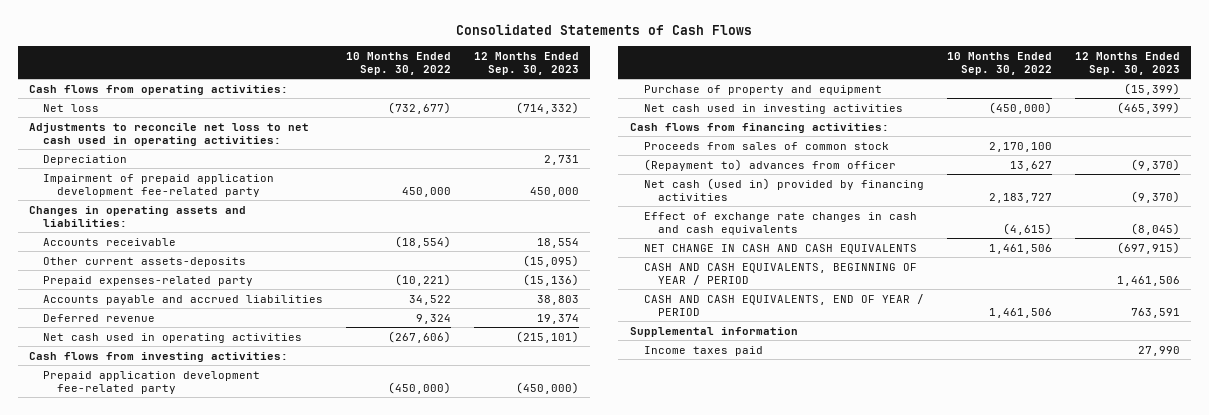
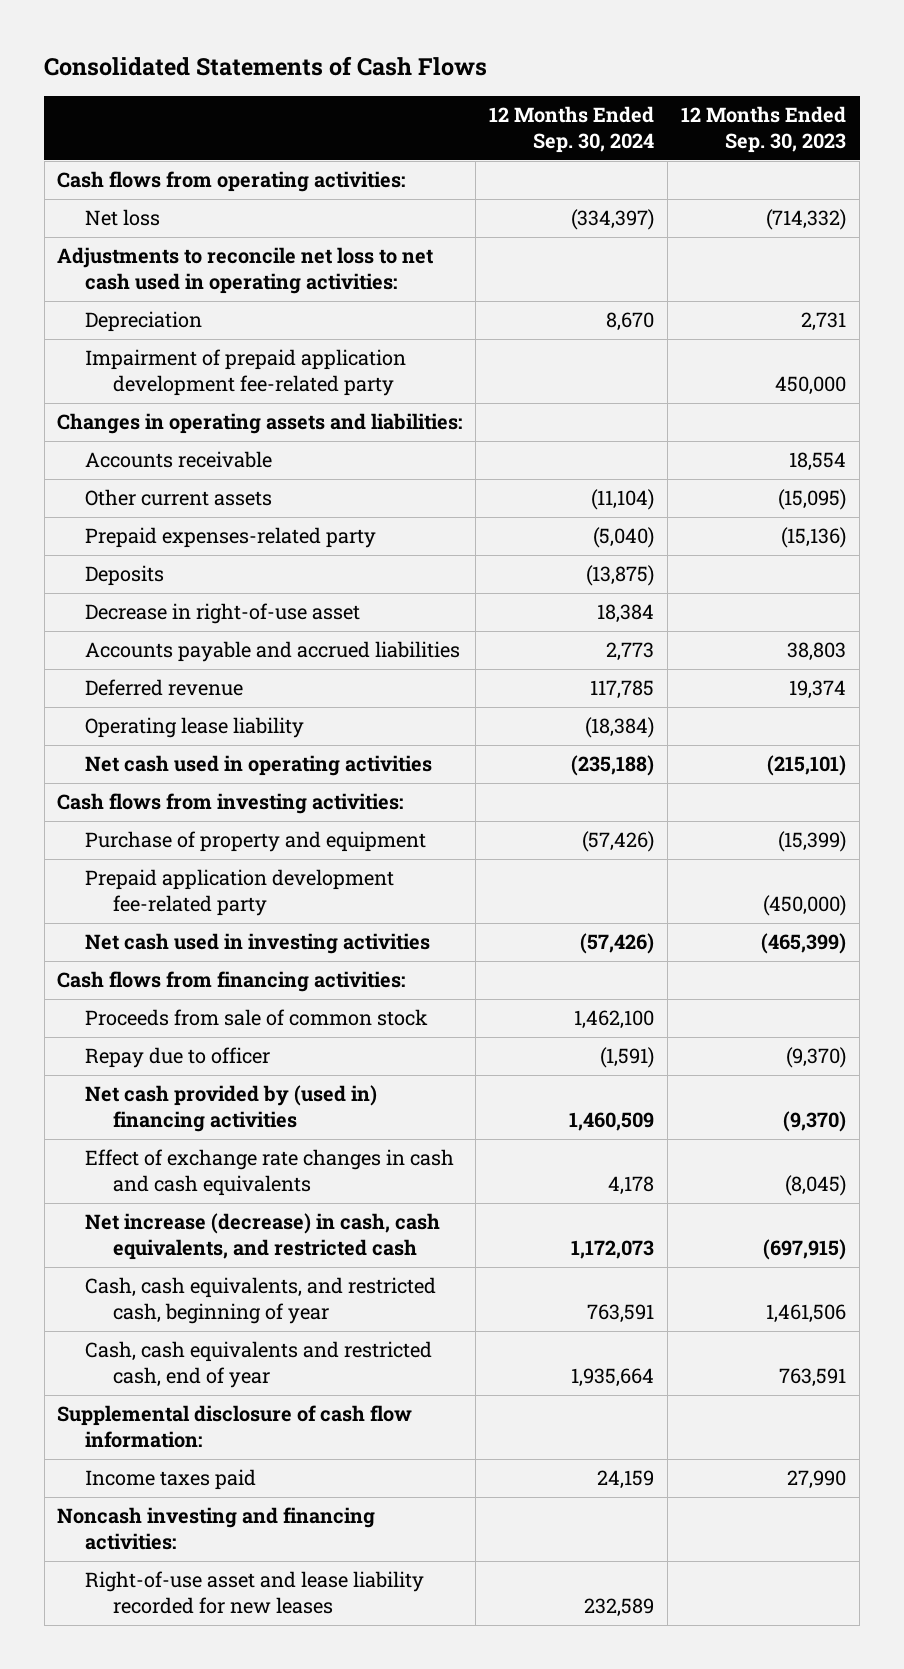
[346,51,452,75] 10 Months Ended Sep. 30, 2022 -> none
none -> [489,105,655,154] 12 Months Ended Sep. 30, 2024
[43,256,247,267] Other current assets-deposits -> [85,489,273,507] Other current assets
none -> [85,565,165,587] Deposits
none -> [85,603,361,625] Decrease in right-of-use asset
none -> [85,717,305,739] Operating lease liability
[43,370,261,394] Prepaid application development fee-related party -> [85,869,395,917] Prepaid application development fee-related party
[644,141,890,150] Proceeds from sales of common stock -> [85,1009,429,1027] Proceeds from sale of common stock
[644,158,897,171] (Repayment to) advances from officer -> [85,1047,271,1069] Repay due to officer
[644,177,925,201] Net cash (used in) provided by financing activities -> [85,1085,378,1133] Net cash provided by (used in) financing activities
[644,243,918,254] NET CHANGE IN CASH AND CASH EQUIVALENTS -> [85,1213,441,1261] Net increase (decrease) in cash, cash equivalents, and restricted cash
[644,262,918,285] CASH AND CASH EQUIVALENTS, BEGINNING OF YEAR / PERIOD -> [85,1277,437,1325] Cash, cash equivalents, and restricted cash, beginning of year
[644,293,925,316] CASH AND CASH EQUIVALENTS, END OF YEAR / PERIOD -> [85,1341,433,1389] Cash, cash equivalents and restricted cash, end of year
[629,326,798,337] Supplemental information -> [57,1405,413,1449] Supplemental disclosure of cash flow information:
none -> [57,1507,376,1551] Noncash investing and financing activities:
none -> [85,1571,425,1615] Right-of-use asset and lease liability recorded for new leases

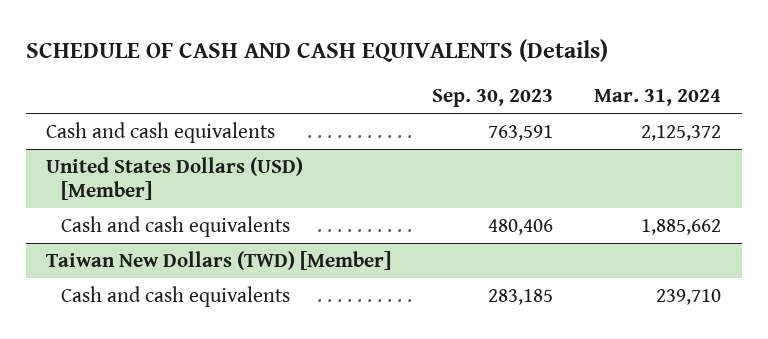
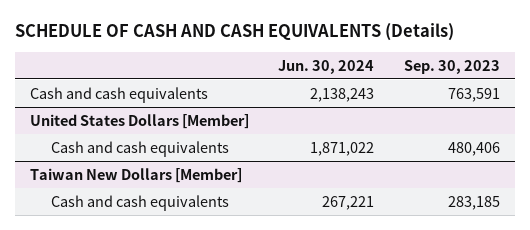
[594,89,722,107] Mar. 31, 2024 -> none
none -> [278,59,375,74] Jun. 30, 2024
[46,156,304,201] United States Dollars (USD) [Member] -> [29,113,249,129] United States Dollars [Member]
[46,250,392,270] Taiwan New Dollars (TWD) [Member] -> [29,167,242,183] Taiwan New Dollars [Member]

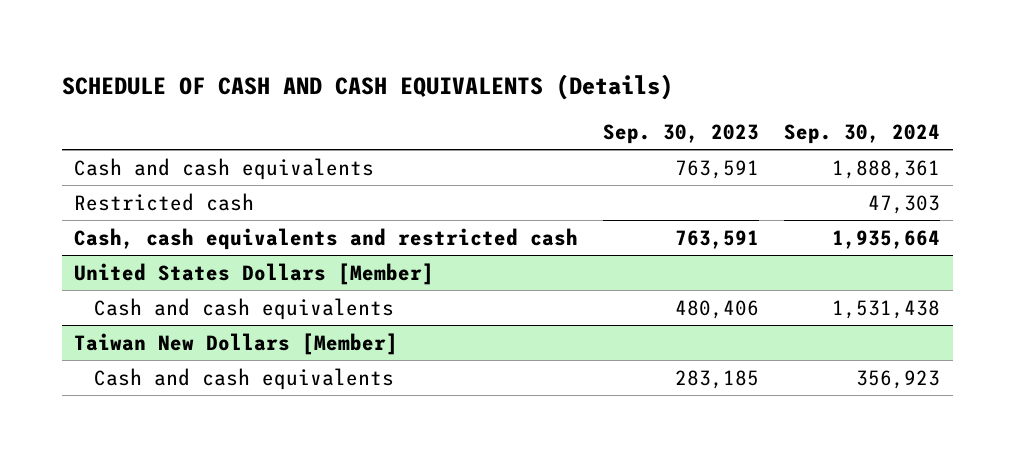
[278,59,375,74] Jun. 30, 2024 -> none
none -> [784,123,941,144] Sep. 30, 2024
none -> [74,192,255,211] Restricted cash
none -> [74,227,579,250] Cash, cash equivalents and restricted cash

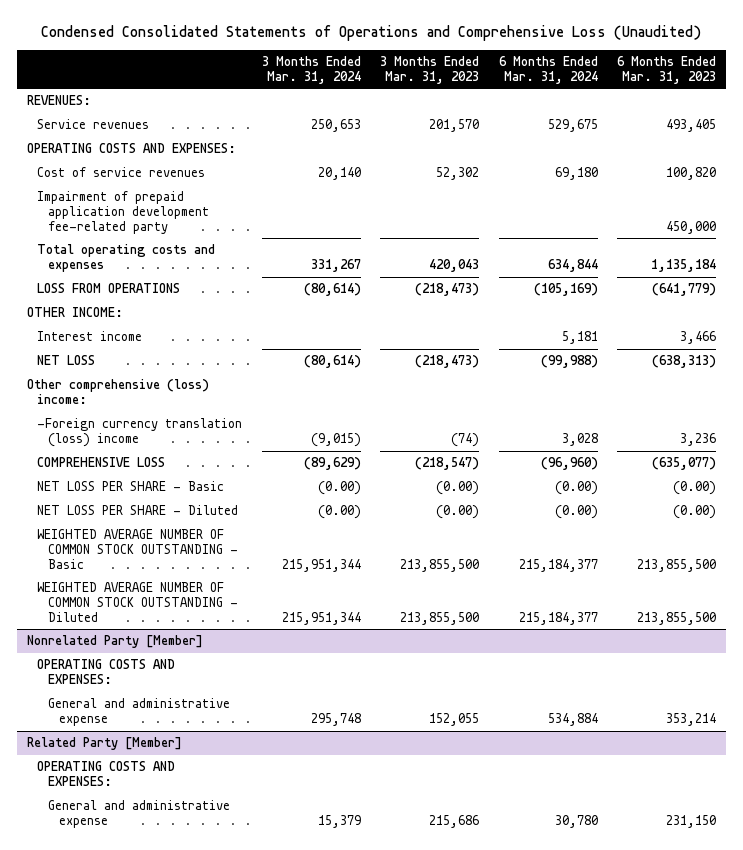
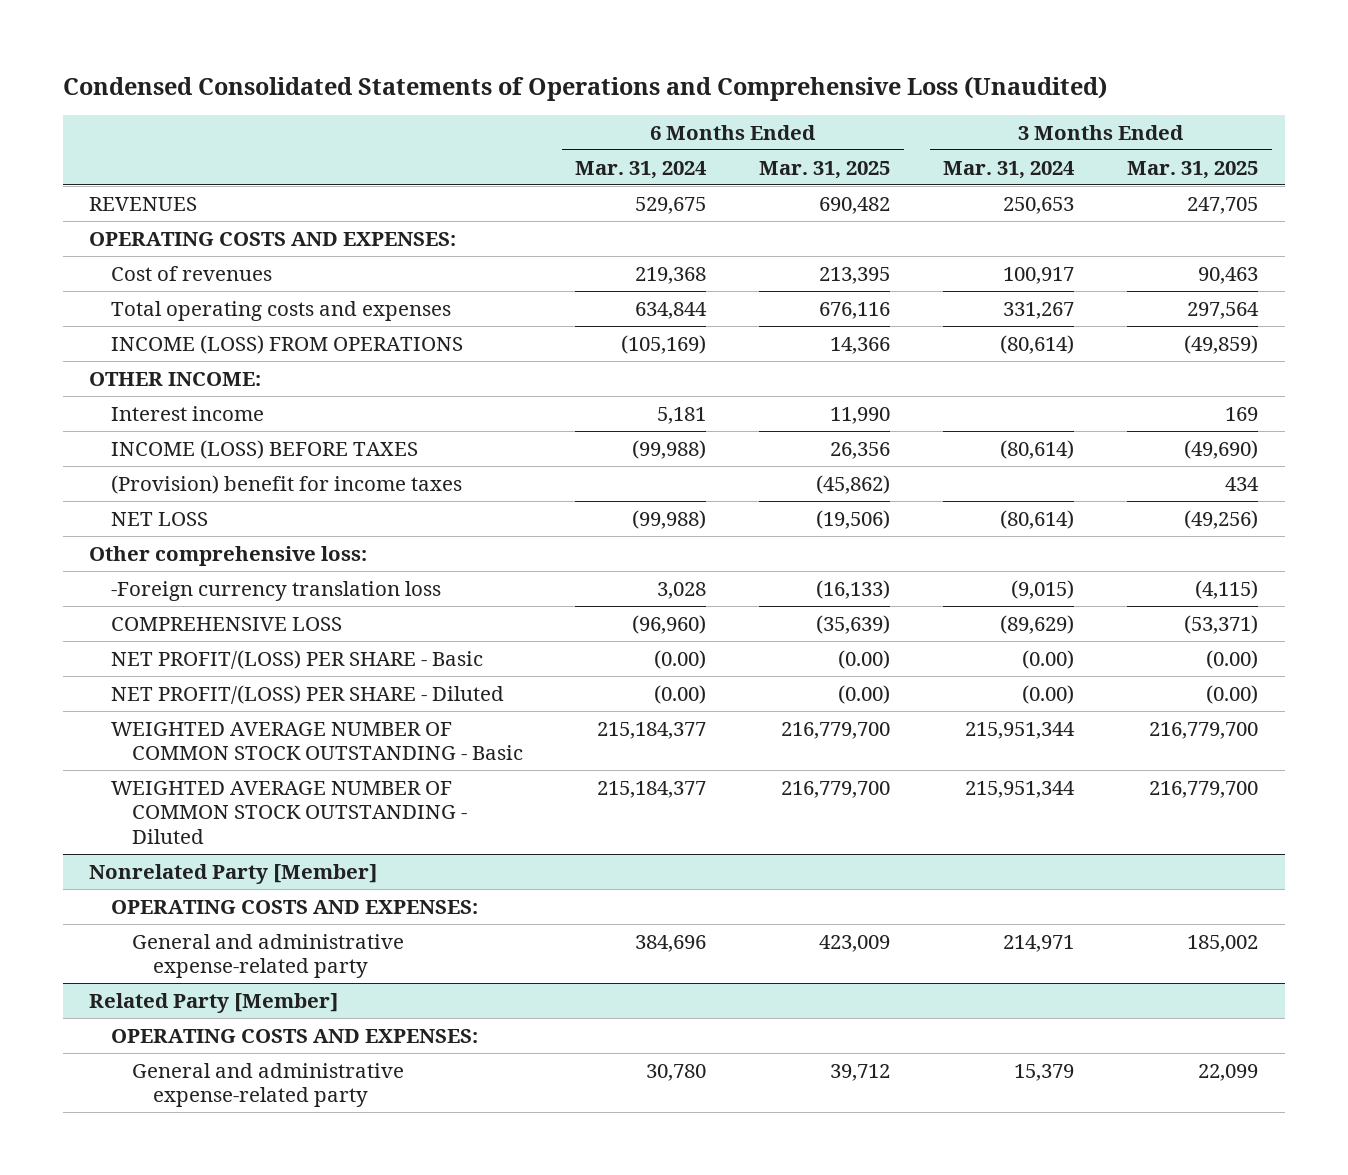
[380,55,480,84] 3 Months Ended Mar. 31, 2023 -> none
[617,55,717,84] 6 Months Ended Mar. 31, 2023 -> none
none -> [759,160,891,179] Mar. 31, 2025
none -> [1127,160,1259,179] Mar. 31, 2025
[26,95,91,106] REVENUES: -> none
[37,119,150,130] Service revenues -> [89,196,198,211] REVENUES
[37,191,210,234] Impairment of prepaid application development fee-related party -> none
[37,167,206,178] Cost of service revenues -> [110,265,272,281] Cost of revenues
[317,167,361,181] 20,140 -> [1003,266,1075,284] 100,917
[554,167,598,181] 69,180 -> [635,266,707,284] 219,368
[37,283,181,294] LOSS FROM OPERATIONS -> [110,334,463,354] INCOME (LOSS) FROM OPERATIONS
none -> [110,439,418,459] INCOME (LOSS) BEFORE TAXES
none -> [110,474,462,494] (Provision) benefit for income taxes
[26,379,209,405] Other comprehensive (loss) income: -> [89,545,368,566] Other comprehensive loss:
[37,418,243,448] -Foreign currency translation (loss) income -> [110,580,441,601] -Foreign currency translation loss
[37,481,225,492] NET LOSS PER SHARE - Basic -> [110,649,483,669] NET PROFIT/(LOSS) PER SHARE - Basic
[37,505,239,516] NET LOSS PER SHARE - Diluted -> [110,684,504,704] NET PROFIT/(LOSS) PER SHARE - Diluted
[48,698,231,727] General and administrative expense -> [131,933,404,979] General and administrative expense-related party
[310,713,361,727] 295,748 -> [1003,934,1075,952] 214,971
[547,713,598,727] 534,884 -> [635,934,707,952] 384,696
[48,800,231,829] General and administrative expense -> [131,1062,404,1108] General and administrative expense-related party

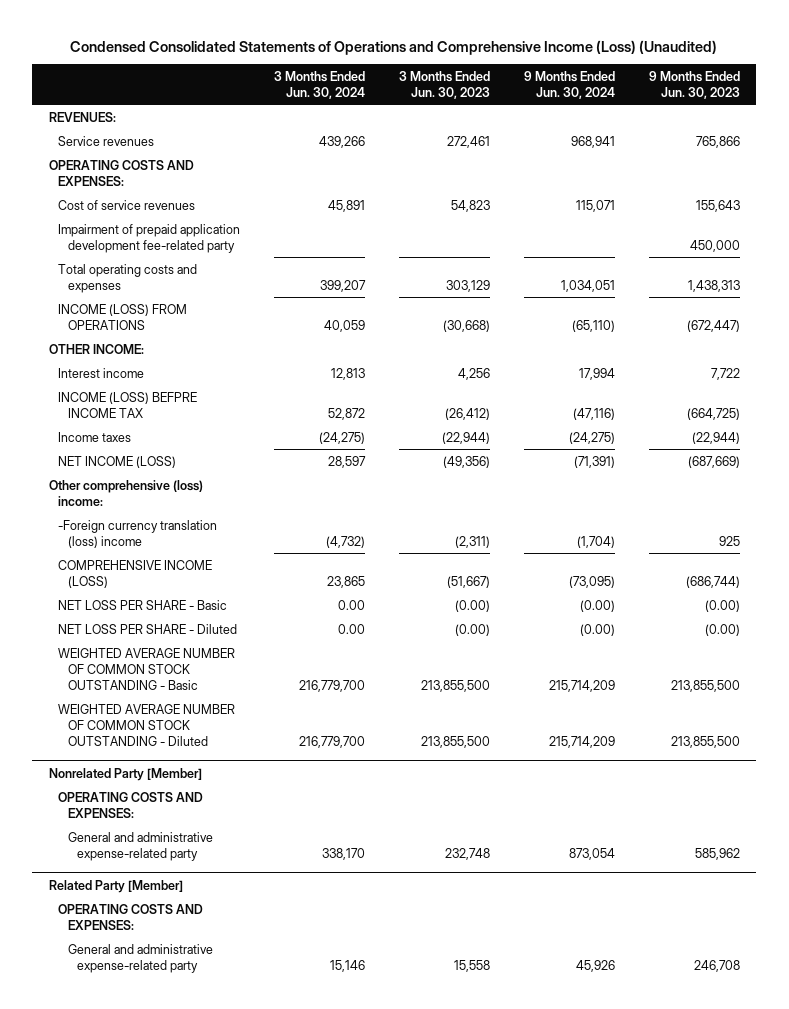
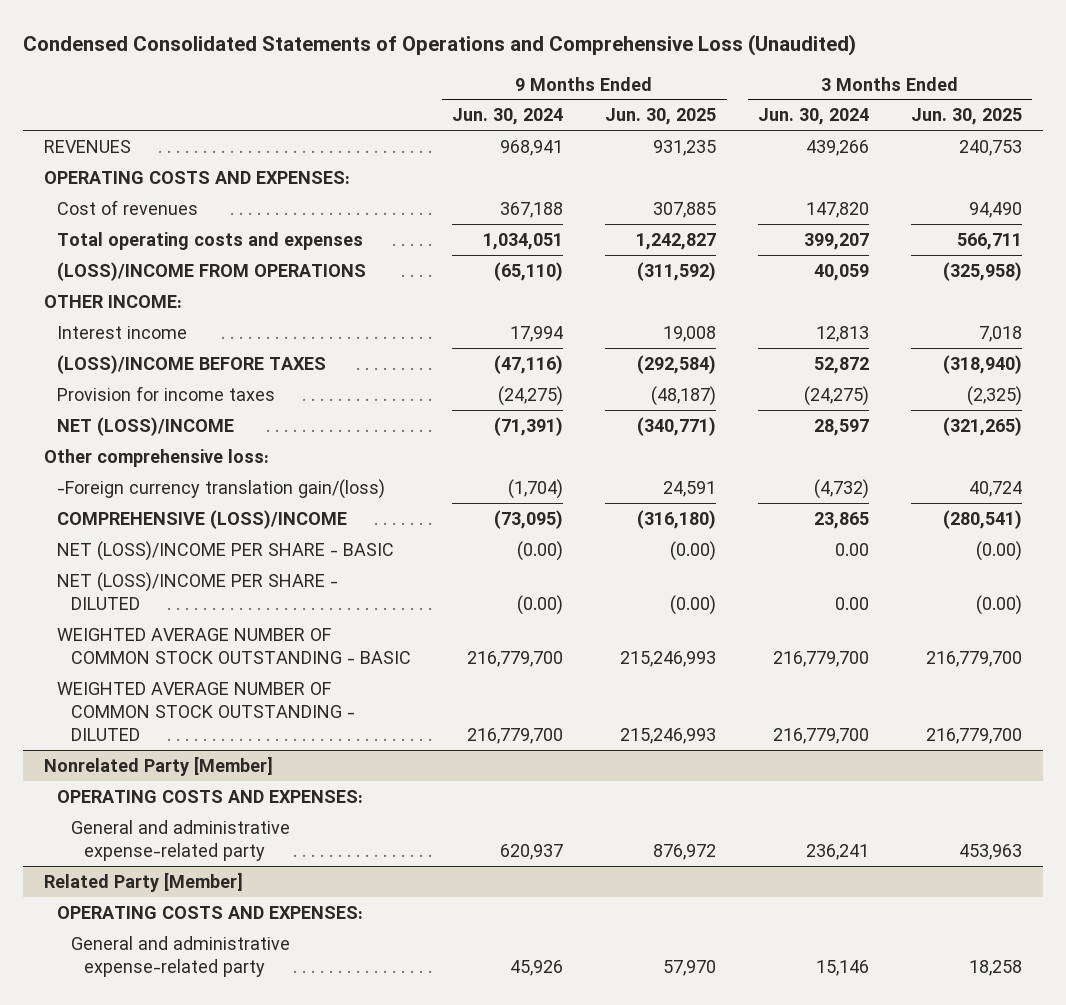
[70,39,718,55] Condensed Consolidated Statements of Operations and Comprehensive Income (Loss) (Unaudited) -> [23,33,857,56] Condensed Consolidated Statements of Operations and Comprehensive Loss (Unaudited)
[398,70,490,99] 3 Months Ended Jun. 30, 2023 -> none
[648,70,740,99] 9 Months Ended Jun. 30, 2023 -> none
none -> [605,108,717,126] Jun. 30, 2025
none -> [910,108,1022,126] Jun. 30, 2025
[49,111,117,122] REVENUES: -> none
[58,135,155,146] Service revenues -> [43,139,131,153] REVENUES
[58,223,241,253] Impairment of prepaid application development fee-related party -> none
[58,199,196,210] Cost of service revenues -> [57,199,199,215] Cost of revenues
[328,199,366,212] 45,891 -> [806,201,870,218] 147,820
[575,199,615,212] 115,071 -> [500,201,564,218] 367,188
[58,303,188,330] INCOME (LOSS) FROM OPERATIONS -> [57,261,367,281] (LOSS)/INCOME FROM OPERATIONS
[58,391,198,418] INCOME (LOSS) BEFPRE INCOME TAX -> [57,354,327,374] (LOSS)/INCOME BEFORE TAXES
[58,431,132,442] Income taxes -> [57,385,276,401] Provision for income taxes
[58,455,177,468] NET INCOME (LOSS) -> [57,416,235,436] NET (LOSS)/INCOME
[49,479,204,506] Other comprehensive (loss) income: -> [43,448,269,467] Other comprehensive loss:
[58,519,218,548] -Foreign currency translation (loss) income -> [57,478,386,499] -Foreign currency translation gain/(loss)
[58,559,213,588] COMPREHENSIVE INCOME (LOSS) -> [57,509,348,529] COMPREHENSIVE (LOSS)/INCOME
[58,599,228,610] NET LOSS PER SHARE - Basic -> [57,540,395,561] NET (LOSS)/INCOME PER SHARE - BASIC
[58,623,238,634] NET LOSS PER SHARE - Diluted -> [57,571,339,610] NET (LOSS)/INCOME PER SHARE - DILUTED
[58,647,236,690] WEIGHTED AVERAGE NUMBER OF COMMON STOCK OUTSTANDING - Basic -> [57,627,411,664] WEIGHTED AVERAGE NUMBER OF COMMON STOCK OUTSTANDING - BASIC
[548,679,615,692] 215,714,209 -> [467,650,564,667] 216,779,700
[58,703,236,746] WEIGHTED AVERAGE NUMBER OF COMMON STOCK OUTSTANDING - Diluted -> [57,681,355,742] WEIGHTED AVERAGE NUMBER OF COMMON STOCK OUTSTANDING - DILUTED
[548,735,615,748] 215,714,209 -> [467,728,564,745] 216,779,700
[322,847,366,860] 338,170 -> [806,843,870,860] 236,241
[568,847,615,860] 873,054 -> [500,843,564,860] 620,937

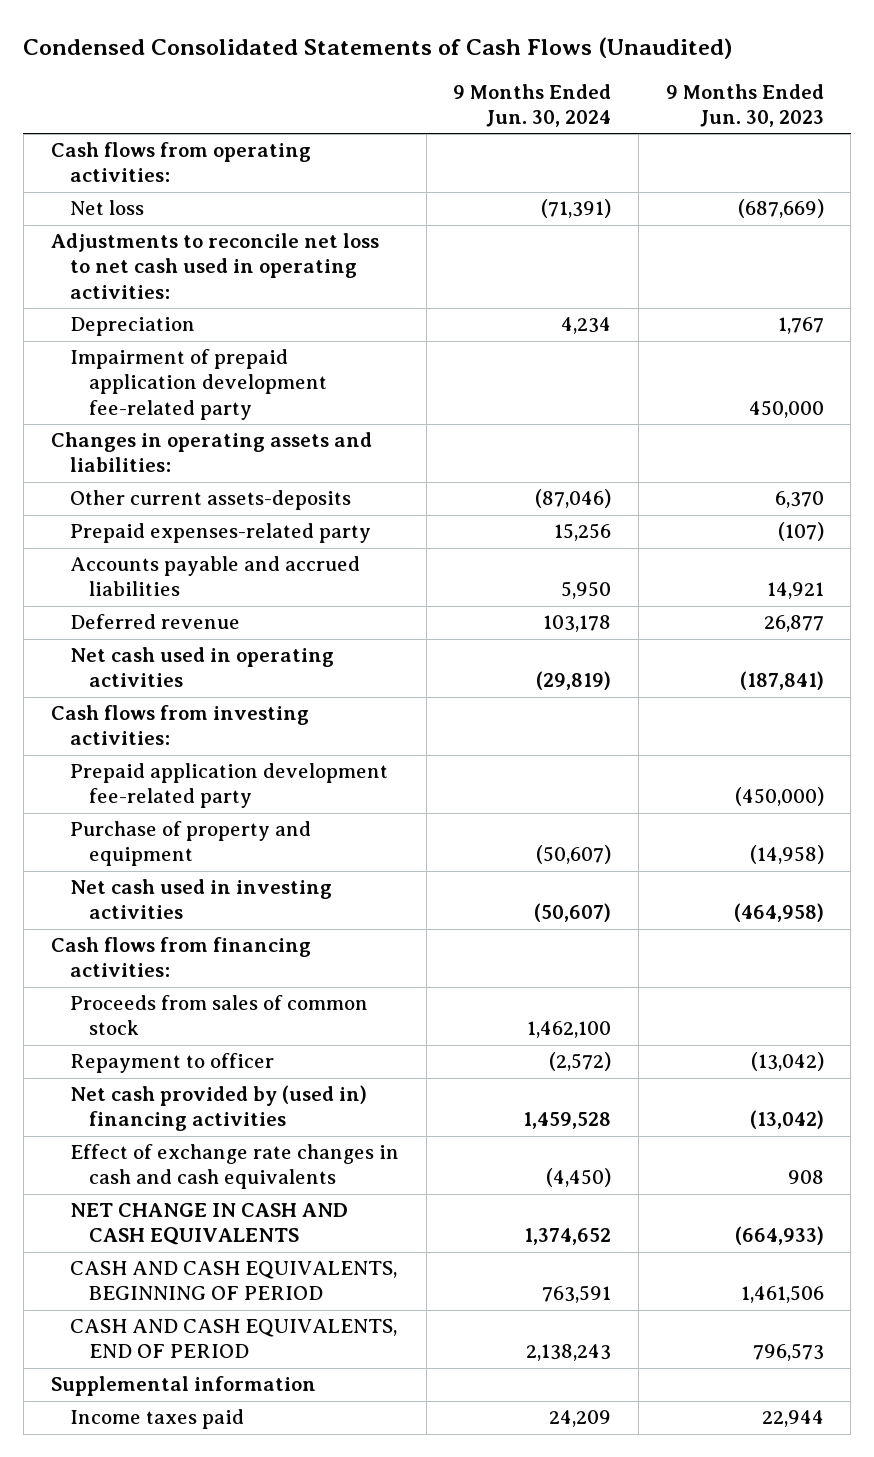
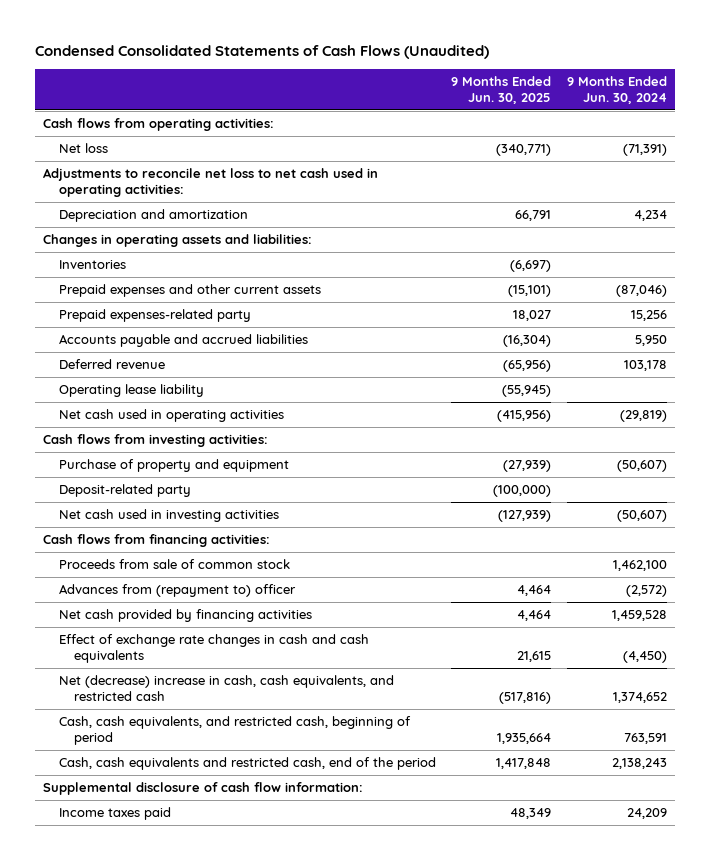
[665,83,824,127] 9 Months Ended Jun. 30, 2023 -> none
none -> [451,76,552,105] 9 Months Ended Jun. 30, 2025
[69,349,328,420] Impairment of prepaid application development fee-related party -> none
[69,317,195,337] Depreciation -> [58,209,248,223] Depreciation and amortization
none -> [58,260,126,270] Inventories
[69,490,351,511] Other current assets-deposits -> [58,284,321,298] Prepaid expenses and other current assets
none -> [58,384,204,398] Operating lease liability
[69,763,388,809] Prepaid application development fee-related party -> none
none -> [58,484,191,498] Deposit-related party
[69,995,368,1036] Proceeds from sales of common stock -> [58,559,290,570] Proceeds from sale of common stock
[69,1053,274,1074] Repayment to officer -> [58,584,296,598] Advances from (repayment to) officer
[69,1085,367,1132] Net cash provided by (used in) financing activities -> [58,609,312,623] Net cash provided by financing activities
[69,1203,348,1246] NET CHANGE IN CASH AND CASH EQUIVALENTS -> [58,675,394,702] Net (decrease) increase in cash, cash equivalents, and restricted cash
[69,1261,397,1301] CASH AND CASH EQUIVALENTS, BEGINNING OF PERIOD -> [58,716,411,746] Cash, cash equivalents, and restricted cash, beginning of period
[69,1319,397,1359] CASH AND CASH EQUIVALENTS, END OF PERIOD -> [58,757,436,771] Cash, cash equivalents and restricted cash, end of the period
[50,1376,316,1397] Supplemental information -> [43,782,364,796] Supplemental disclosure of cash flow information:

